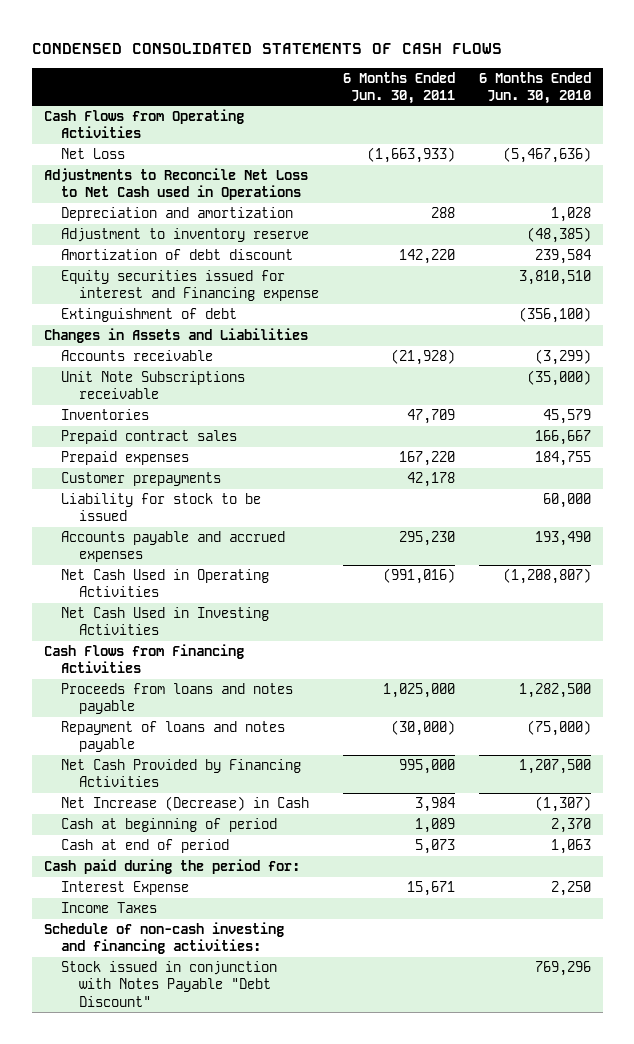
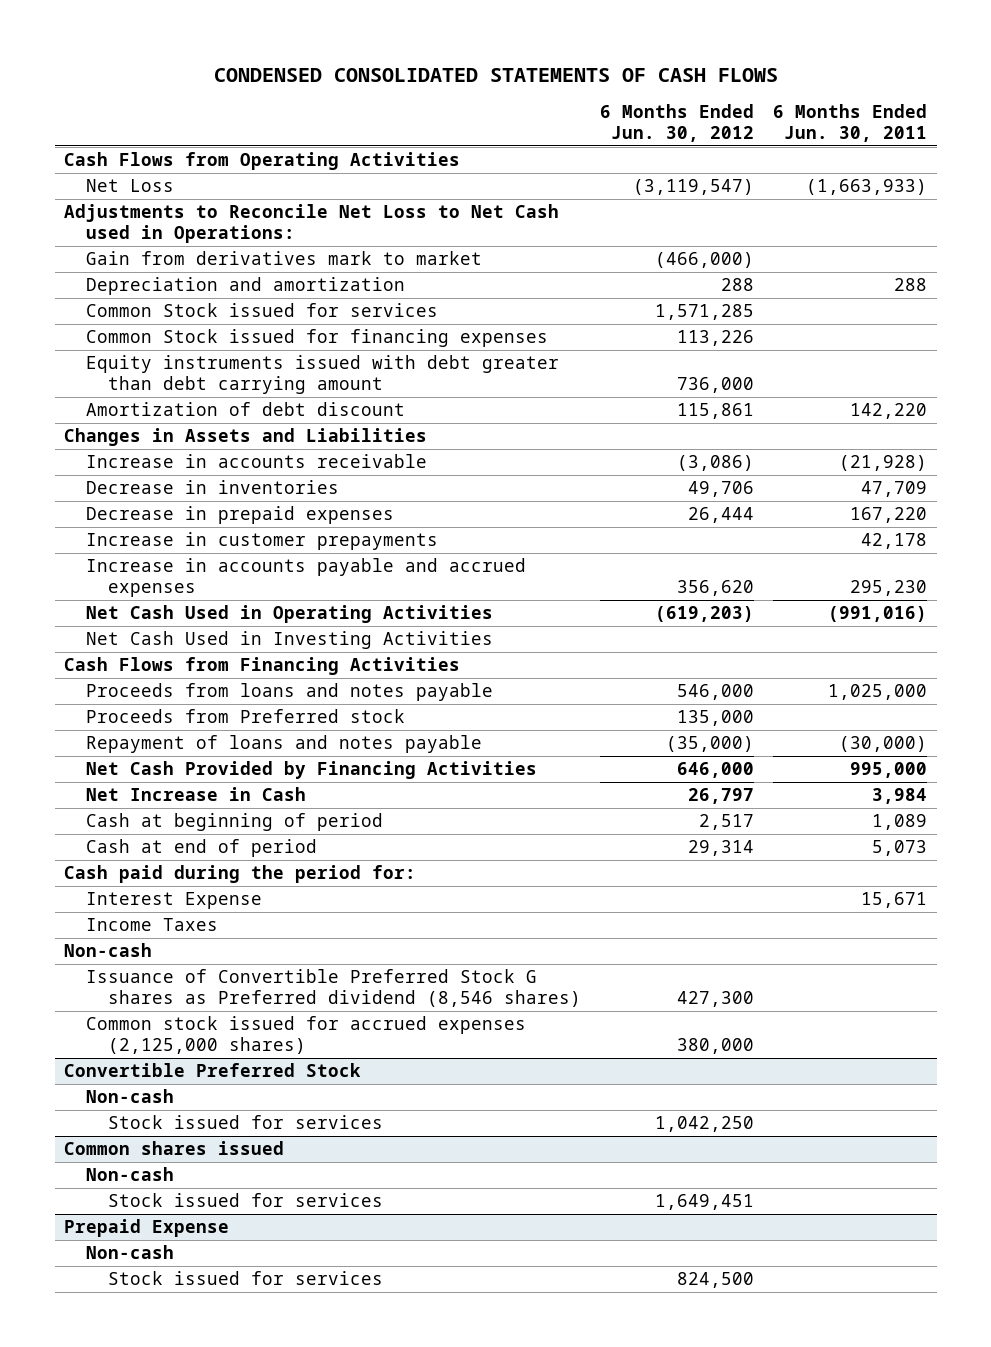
[478,71,591,104] 6 Months Ended Jun. 30, 2010 -> none
none -> [599,104,754,143] 6 Months Ended Jun. 30, 2012
[43,168,308,201] Adjustments to Reconcile Net Loss to Net Cash used in Operations -> [64,204,560,244] Adjustments to Reconcile Net Loss to Net Cash used in Operations:
none -> [86,251,483,266] Gain from derivatives mark to market
[61,228,310,243] Adjustment to inventory reserve -> none
none -> [86,303,439,318] Common Stock issued for services
none -> [86,329,549,348] Common Stock issued for financing expenses
none -> [86,355,560,395] Equity instruments issued with debt greater than debt carrying amount
[61,270,319,302] Equity securities issued for interest and Financing expense -> none
[61,308,238,323] Extinguishment of debt -> none
[61,371,246,400] Unit Note Subscriptions receivable -> none
[61,430,238,445] Prepaid contract sales -> none
[61,493,262,522] Liability for stock to be issued -> none
[61,350,214,362] Accounts receivable -> [86,454,428,469] Increase in accounts receivable
[61,409,150,421] Inventories -> [86,480,340,495] Decrease in inventories
[61,451,190,466] Prepaid expenses -> [86,506,395,525] Decrease in prepaid expenses
[61,472,222,487] Customer prepayments -> [86,532,439,551] Increase in customer prepayments
[61,531,286,563] Accounts payable and accrued expenses -> [86,558,527,598] Increase in accounts payable and accrued expenses
none -> [86,709,406,724] Proceeds from Preferred stock
[61,796,310,812] Net Increase (Decrease) in Cash -> [86,787,307,802] Net Increase in Cash
[43,922,284,955] Schedule of non-cash investing and financing activities: -> [64,943,153,958] Non-cash
none -> [86,969,581,1008] Issuance of Convertible Preferred Stock G shares as Preferred dividend (8,546 shares)
[61,961,278,1007] Stock issued in conjunction with Notes Payable "Debt Discount" -> [86,1016,527,1055] Common stock issued for accrued expenses (2,125,000 shares)
none -> [64,1063,362,1078] Convertible Preferred Stock
none -> [86,1089,175,1104] Non-cash
none -> [107,1115,383,1130] Stock issued for services
none -> [64,1141,285,1156] Common shares issued
none -> [86,1167,175,1182] Non-cash
none -> [107,1193,383,1208] Stock issued for services
none -> [64,1219,230,1238] Prepaid Expense
none -> [86,1245,175,1260] Non-cash
none -> [107,1271,383,1286] Stock issued for services

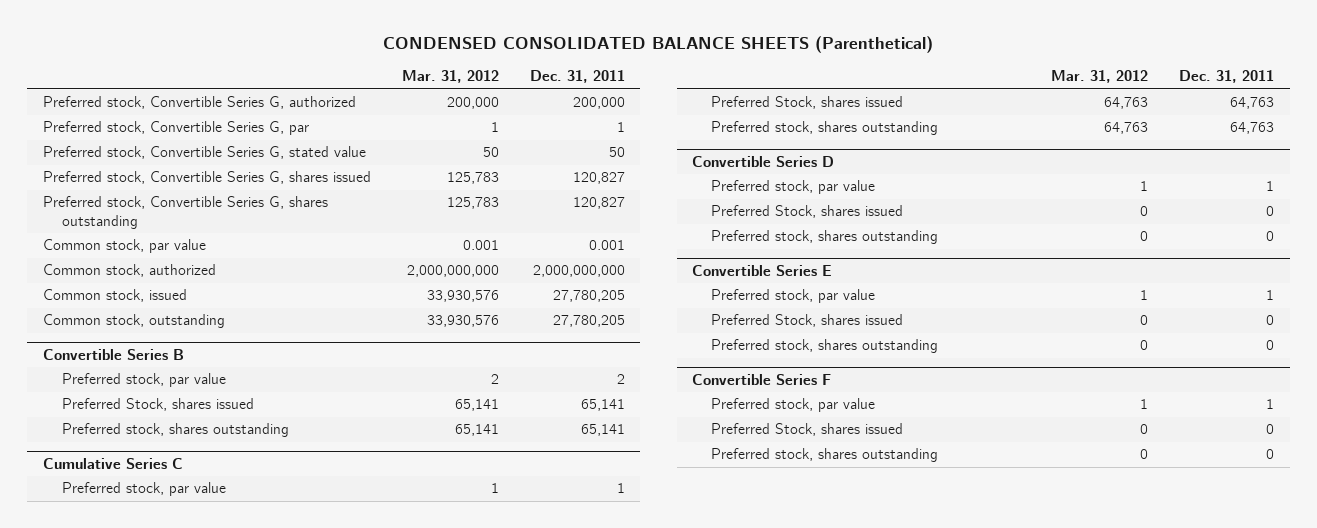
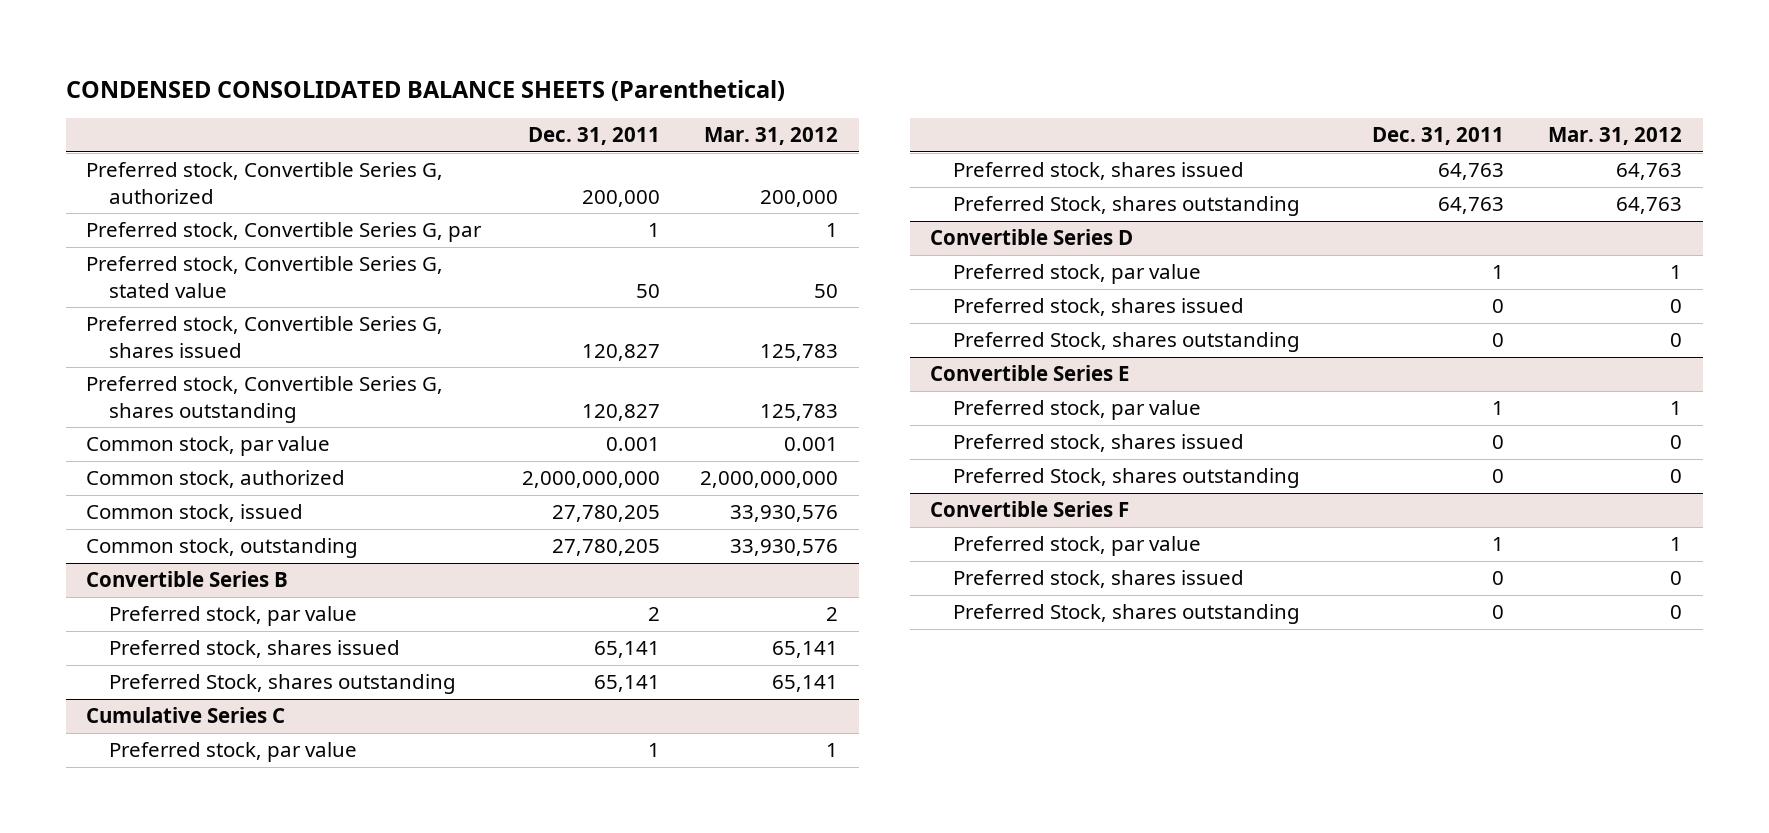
[61,398,254,412] Preferred Stock, shares issued -> [108,640,400,659] Preferred stock, shares issued
[61,423,289,438] Preferred stock, shares outstanding -> [108,674,456,695] Preferred Stock, shares outstanding
[711,96,904,110] Preferred Stock, shares issued -> [952,162,1244,181] Preferred stock, shares issued
[711,121,939,136] Preferred stock, shares outstanding -> [952,196,1300,217] Preferred Stock, shares outstanding
[711,205,904,219] Preferred Stock, shares issued -> [952,298,1244,317] Preferred stock, shares issued
[711,230,939,245] Preferred stock, shares outstanding -> [952,332,1300,353] Preferred Stock, shares outstanding
[711,314,904,328] Preferred Stock, shares issued -> [952,434,1244,453] Preferred stock, shares issued
[711,339,939,354] Preferred stock, shares outstanding -> [952,468,1300,489] Preferred Stock, shares outstanding
[711,423,904,437] Preferred Stock, shares issued -> [952,570,1244,589] Preferred stock, shares issued
[711,448,939,463] Preferred stock, shares outstanding -> [952,604,1300,625] Preferred Stock, shares outstanding

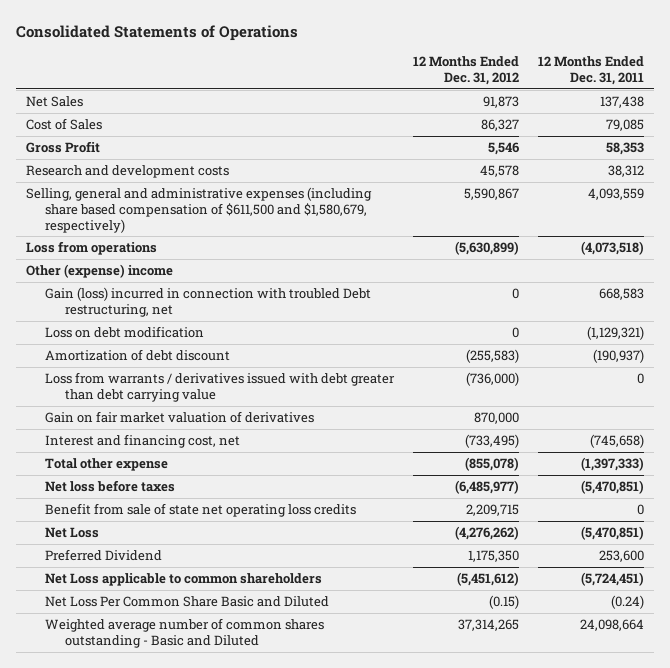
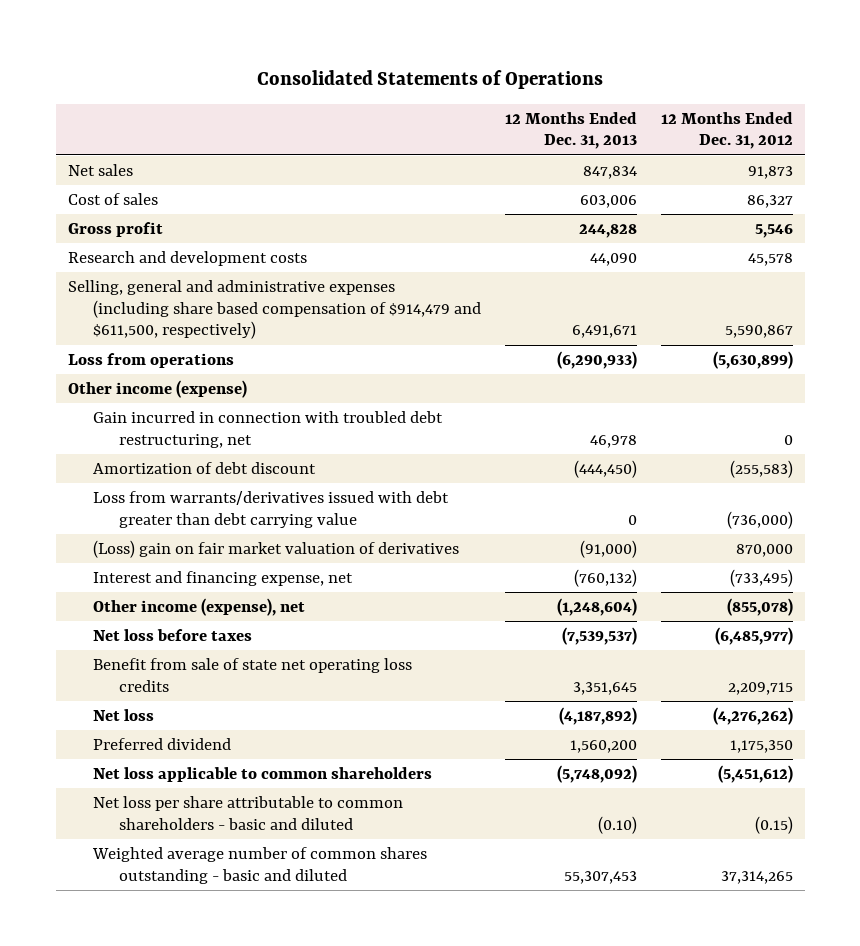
[538,56,645,86] 12 Months Ended Dec. 31, 2011 -> none
none -> [505,111,638,150] 12 Months Ended Dec. 31, 2013
[25,96,83,108] Net Sales -> [67,164,133,177] Net sales
[25,118,102,131] Cost of Sales -> [67,193,158,206] Cost of sales
[25,141,100,154] Gross Profit -> [67,222,163,238] Gross profit
[25,187,372,233] Selling, general and administrative expenses (including share based compensation of $611,500 and $1,580,679, respectively) -> [67,280,482,340] Selling, general and administrative expenses (including share based compensation of $914,479 and $611,500, respectively)
[45,326,205,339] Loss on debt modification -> none
[25,264,173,279] Other (expense) income -> [67,380,247,399] Other income (expense)
[45,287,372,317] Gain (loss) incurred in connection with troubled Debt restructuring, net -> [93,411,444,448] Gain incurred in connection with troubled debt restructuring, net
[45,372,396,402] Loss from warrants / derivatives issued with debt greater than debt carrying value -> [93,491,450,528] Loss from warrants/derivatives issued with debt greater than debt carrying value
[45,411,315,424] Gain on fair market valuation of derivatives -> [93,540,460,559] (Loss) gain on fair market valuation of derivatives
[45,434,241,449] Interest and financing cost, net -> [93,571,354,587] Interest and financing expense, net
[45,458,169,472] Total other expense -> [93,598,306,617] Other income (expense), net
[45,527,100,539] Net Loss -> [93,709,155,722] Net loss
[45,549,163,562] Preferred Dividend -> [93,738,232,751] Preferred dividend
[45,573,323,587] Net Loss applicable to common shareholders -> [93,767,433,783] Net loss applicable to common shareholders
[45,596,330,608] Net Loss Per Common Share Basic and Diluted -> [93,796,404,830] Net loss per share attributable to common shareholders - basic and diluted
[45,618,325,648] Weighted average number of common shares outstanding - Basic and Diluted -> [92,847,428,884] Weighted average number of common shares outstanding - basic and diluted

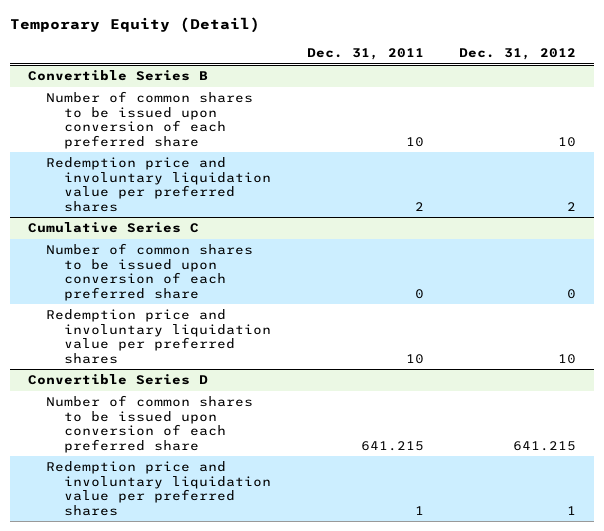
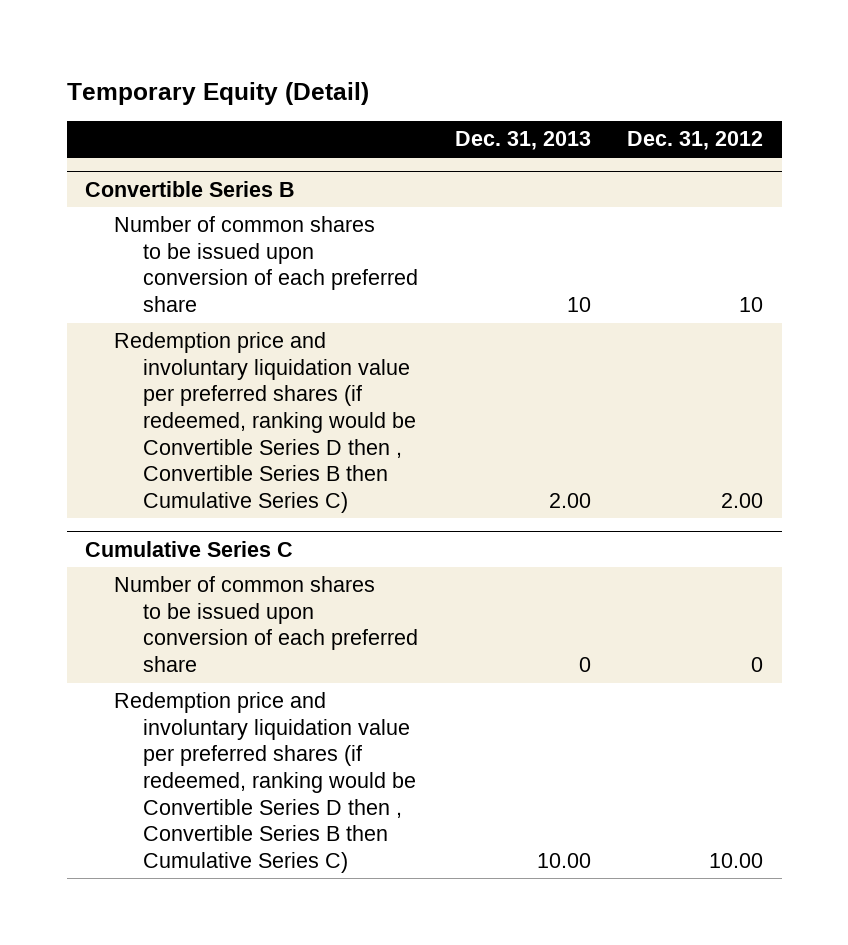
[306,47,424,60] Dec. 31, 2011 -> none
none -> [454,131,591,151] Dec. 31, 2013
[46,157,272,212] Redemption price and involuntary liquidation value per preferred shares -> [113,332,416,513] Redemption price and involuntary liquidation value per preferred shares (if redeemed, ranking would be Convertible Series D then , Convertible Series B then Cumulative Series C)
[567,201,577,211] 2 -> [721,492,764,508] 2.00
[27,374,208,386] Convertible Series D -> none
[46,395,254,453] Number of common shares to be issued upon conversion of each preferred share -> none
[46,461,272,516] Redemption price and involuntary liquidation value per preferred shares -> none
[46,309,272,364] Redemption price and involuntary liquidation value per preferred shares -> [113,692,416,873] Redemption price and involuntary liquidation value per preferred shares (if redeemed, ranking would be Convertible Series D then , Convertible Series B then Cumulative Series C)
[558,353,577,364] 10 -> [709,852,764,868] 10.00

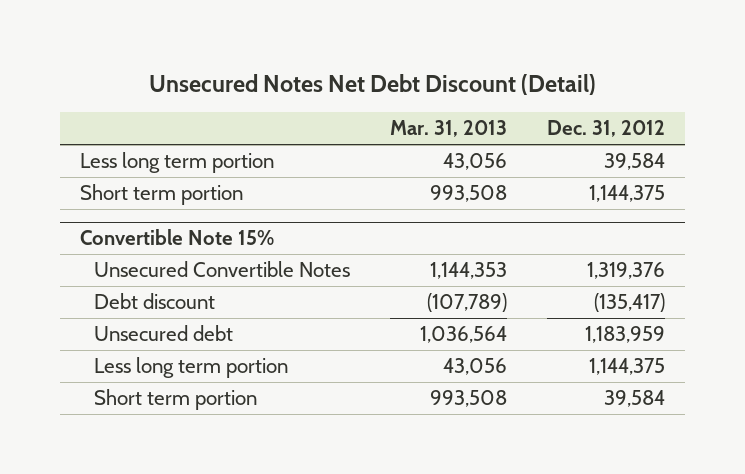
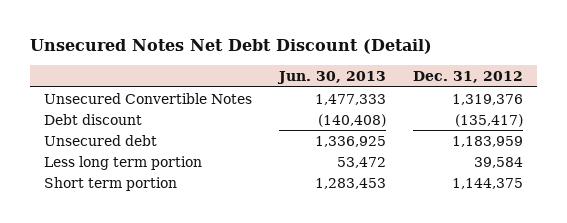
[390,120,508,138] Mar. 31, 2013 -> none
none -> [276,70,386,84] Jun. 30, 2013
[79,229,274,246] Convertible Note 15% -> none
[94,357,289,379] Less long term portion -> none
[94,389,258,411] Short term portion -> none
[79,152,274,174] Less long term portion -> [43,155,202,170] Less long term portion
[79,184,243,206] Short term portion -> [43,176,177,191] Short term portion

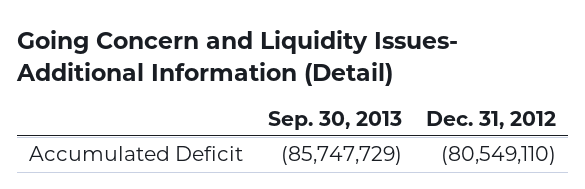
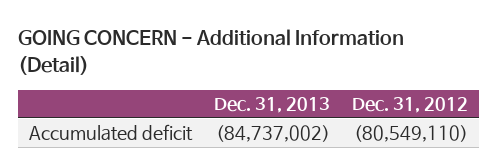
[15,29,458,86] Going Concern and Liquidity Issues- Additional Information (Detail) -> [18,29,405,76] GOING CONCERN - Additional Information (Detail)
[267,110,402,130] Sep. 30, 2013 -> none
none -> [214,97,331,114] Dec. 31, 2013
[29,146,244,162] Accumulated Deficit -> [29,124,194,142] Accumulated deficit

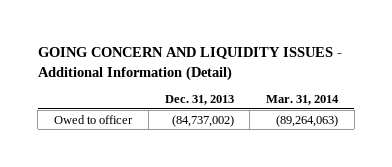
[18,29,405,76] GOING CONCERN - Additional Information (Detail) -> [37,47,342,81] GOING CONCERN AND LIQUIDITY ISSUES - Additional Information (Detail)
[351,97,468,114] Dec. 31, 2012 -> none
none -> [266,95,340,106] Mar. 31, 2014
[29,124,194,142] Accumulated deficit -> [53,114,133,124] Owed to officer

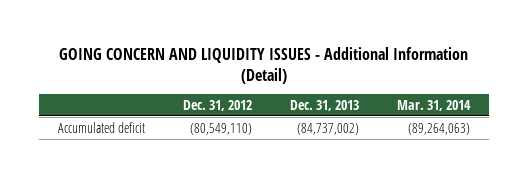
none -> [183,99,253,111] Dec. 31, 2012
[53,114,133,124] Owed to officer -> [57,121,145,133] Accumulated deficit

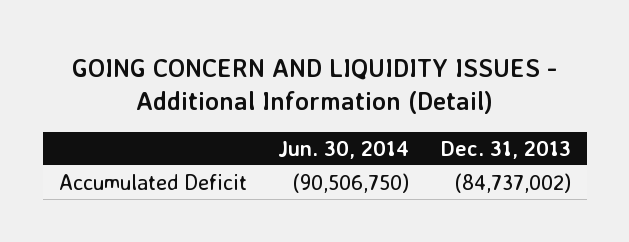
[183,99,253,111] Dec. 31, 2012 -> none
[397,99,472,111] Mar. 31, 2014 -> none
none -> [278,139,410,159] Jun. 30, 2014
[57,121,145,133] Accumulated deficit -> [58,173,247,190] Accumulated Deficit

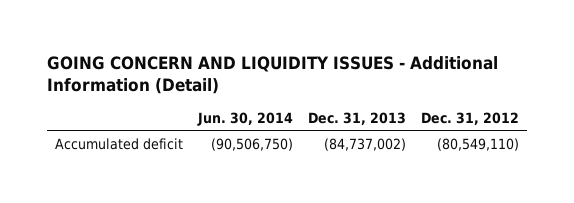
none -> [421,112,520,126] Dec. 31, 2012
[58,173,247,190] Accumulated Deficit -> [54,137,183,150] Accumulated deficit

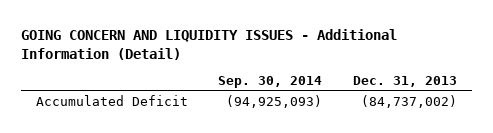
[196,112,293,127] Jun. 30, 2014 -> none
[421,112,520,126] Dec. 31, 2012 -> none
none -> [218,76,323,89] Sep. 30, 2014
[54,137,183,150] Accumulated deficit -> [35,95,188,107] Accumulated Deficit

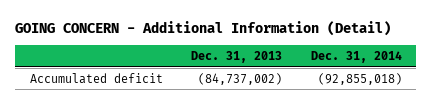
[20,28,397,60] GOING CONCERN AND LIQUIDITY ISSUES - Additional Information (Detail) -> [15,21,392,37] GOING CONCERN - Additional Information (Detail)
[218,76,323,89] Sep. 30, 2014 -> none
none -> [310,50,402,63] Dec. 31, 2014
[35,95,188,107] Accumulated Deficit -> [29,72,163,84] Accumulated deficit

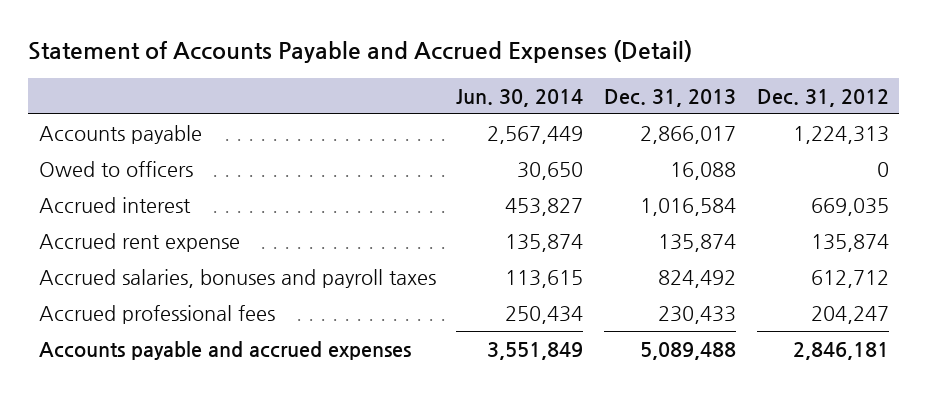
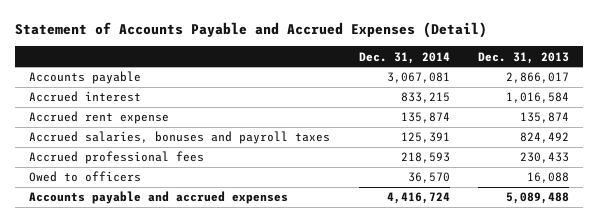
[456,88,584,107] Jun. 30, 2014 -> none
[756,88,889,107] Dec. 31, 2012 -> none
none -> [358,51,450,64] Dec. 31, 2014
[38,160,193,177] Owed to officers -> [29,171,142,183] Owed to officers

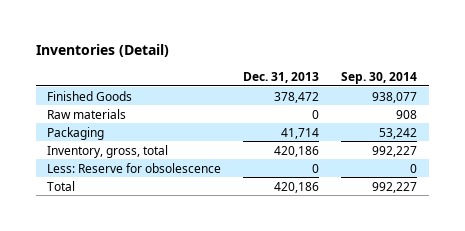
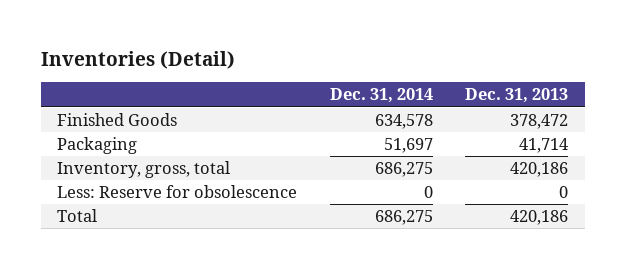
[341,71,418,84] Sep. 30, 2014 -> none
none -> [329,88,433,104] Dec. 31, 2014
[47,108,127,119] Raw materials -> none

